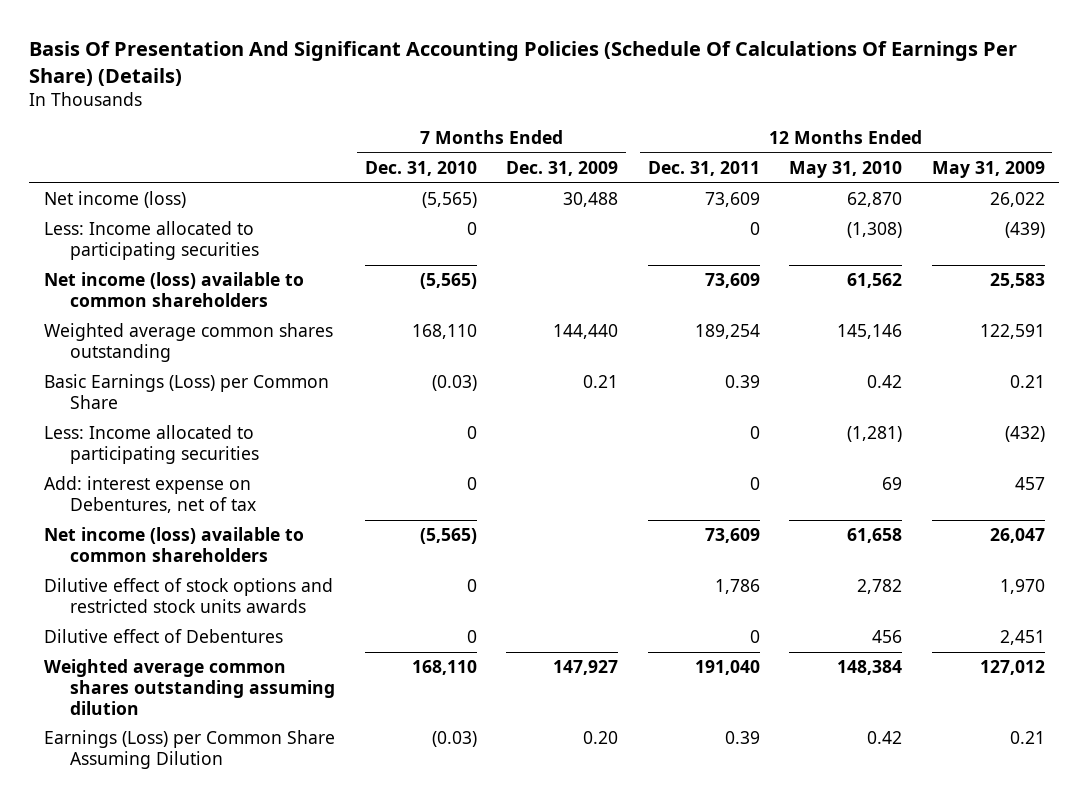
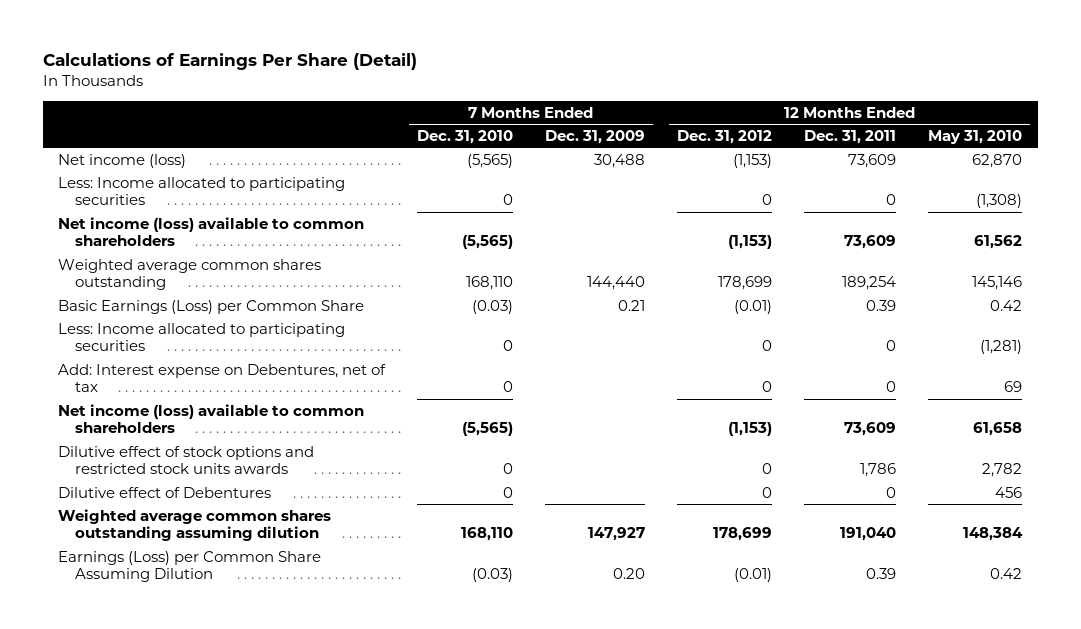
[28,40,1017,86] Basis Of Presentation And Significant Accounting Policies (Schedule Of Calculations Of Earnings Per Share) (Details) -> [42,52,417,70] Calculations of Earnings Per Share (Detail)
[931,160,1045,178] May 31, 2009 -> none
none -> [677,130,773,145] Dec. 31, 2012
[43,476,257,513] Add: interest expense on Debentures, net of tax -> [58,363,387,393] Add: Interest expense on Debentures, net of tax

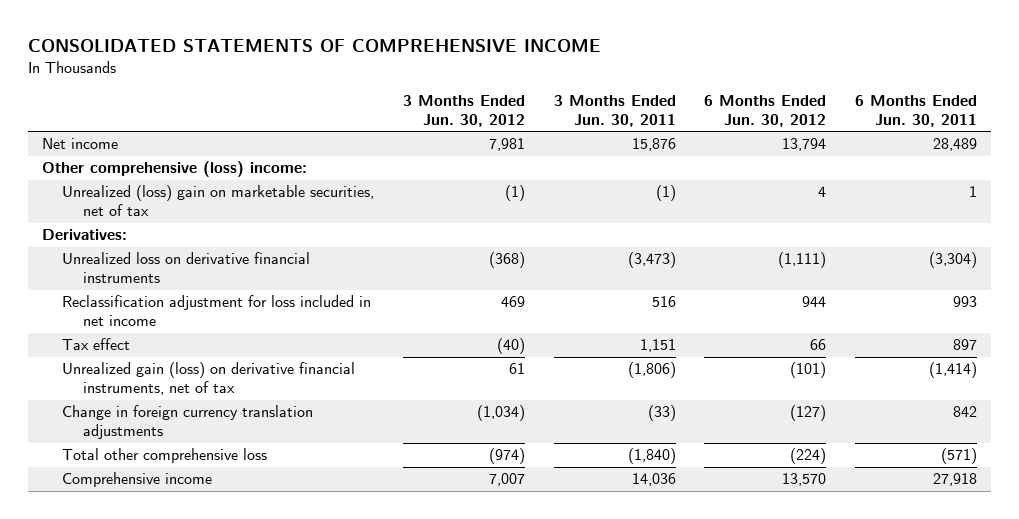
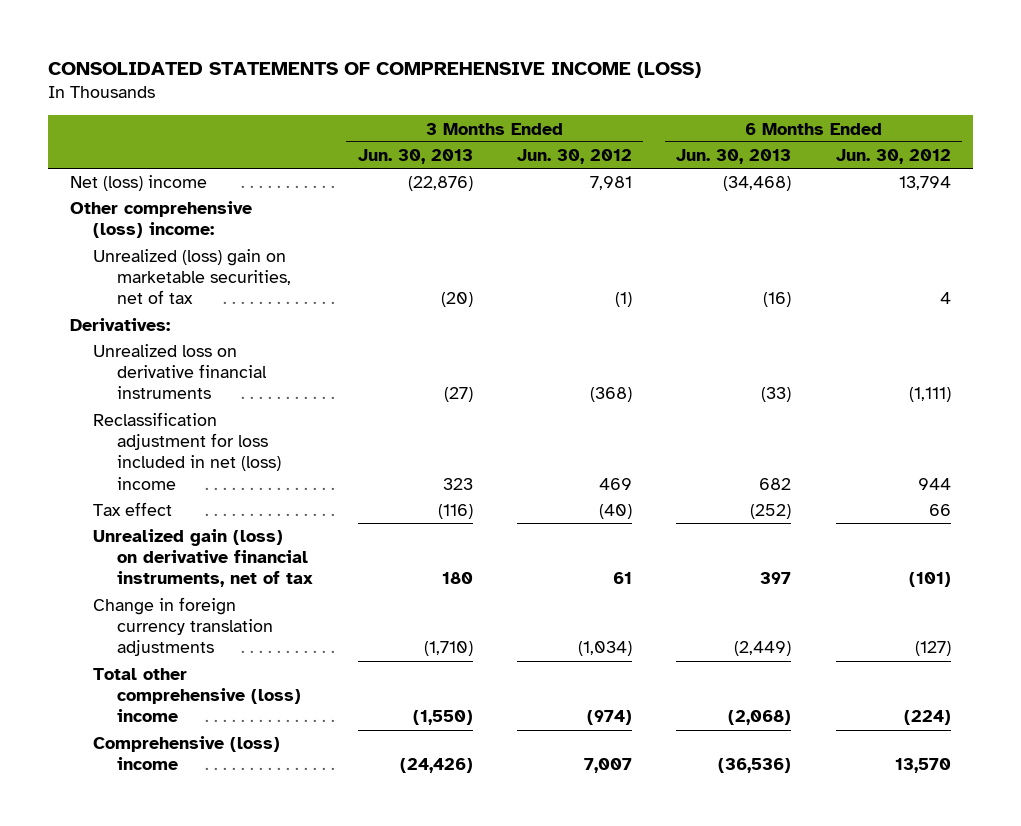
[27,39,601,53] CONSOLIDATED STATEMENTS OF COMPREHENSIVE INCOME -> [47,61,701,78] CONSOLIDATED STATEMENTS OF COMPREHENSIVE INCOME (LOSS)
[553,94,676,128] 3 Months Ended Jun. 30, 2011 -> none
[855,94,978,128] 6 Months Ended Jun. 30, 2011 -> none
none -> [357,149,473,165] Jun. 30, 2013
none -> [676,149,792,165] Jun. 30, 2013
[42,138,119,150] Net income -> [69,175,207,192] Net (loss) income
[62,295,372,327] Reclassification adjustment for loss included in net income -> [93,412,282,490] Reclassification adjustment for loss included in net (loss) income
[62,448,268,464] Total other comprehensive loss -> [93,668,302,723] Total other comprehensive (loss) income
[62,472,213,488] Comprehensive income -> [93,736,281,771] Comprehensive (loss) income

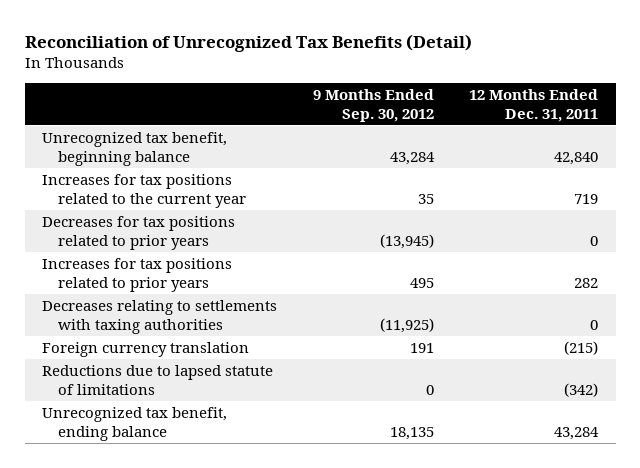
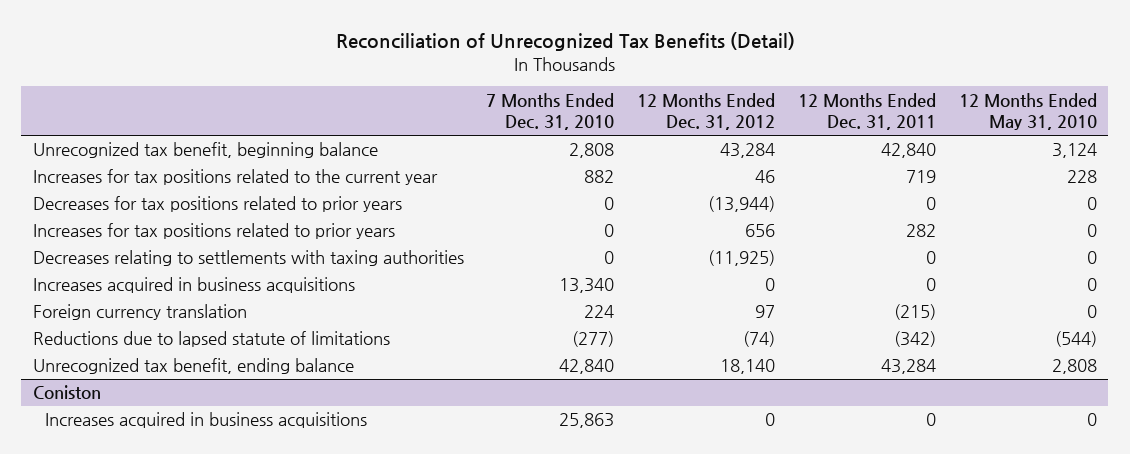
[312,88,434,122] 9 Months Ended Sep. 30, 2012 -> none
none -> [486,92,615,131] 7 Months Ended Dec. 31, 2010
none -> [637,92,776,131] 12 Months Ended Dec. 31, 2012
none -> [958,92,1097,131] 12 Months Ended May 31, 2010
none -> [32,277,355,294] Increases acquired in business acquisitions
none -> [32,385,101,400] Coniston
none -> [44,412,367,429] Increases acquired in business acquisitions

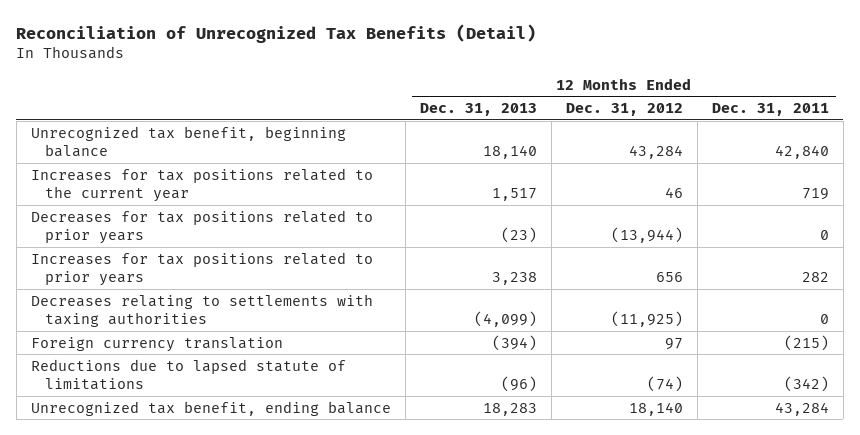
[486,92,615,131] 7 Months Ended Dec. 31, 2010 -> none
[958,92,1097,131] 12 Months Ended May 31, 2010 -> none
none -> [419,103,537,117] Dec. 31, 2013
[32,277,355,294] Increases acquired in business acquisitions -> none
[32,385,101,400] Coniston -> none
[44,412,367,429] Increases acquired in business acquisitions -> none

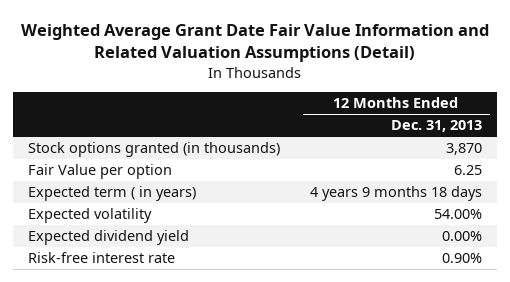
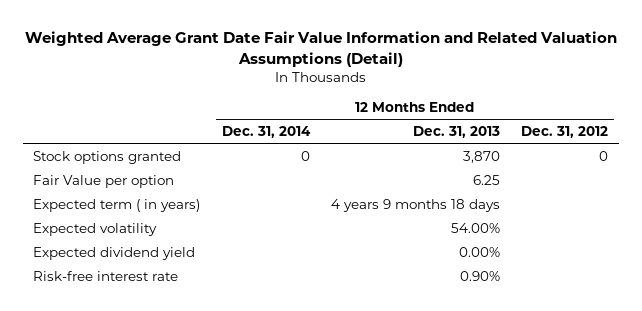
none -> [221,125,311,138] Dec. 31, 2014
none -> [521,125,609,138] Dec. 31, 2012
[28,142,281,158] Stock options granted (in thousands) -> [33,150,182,164] Stock options granted

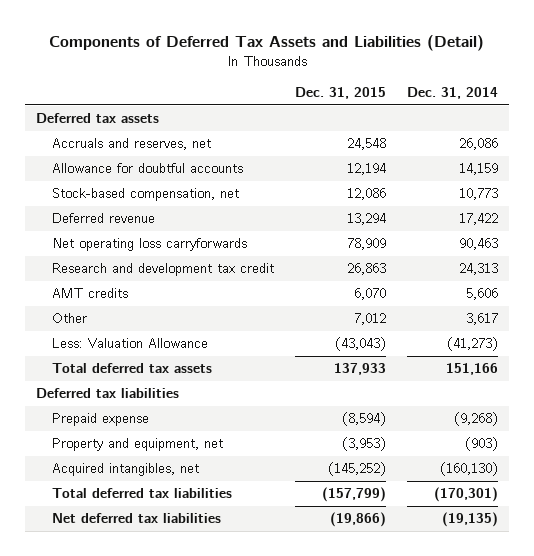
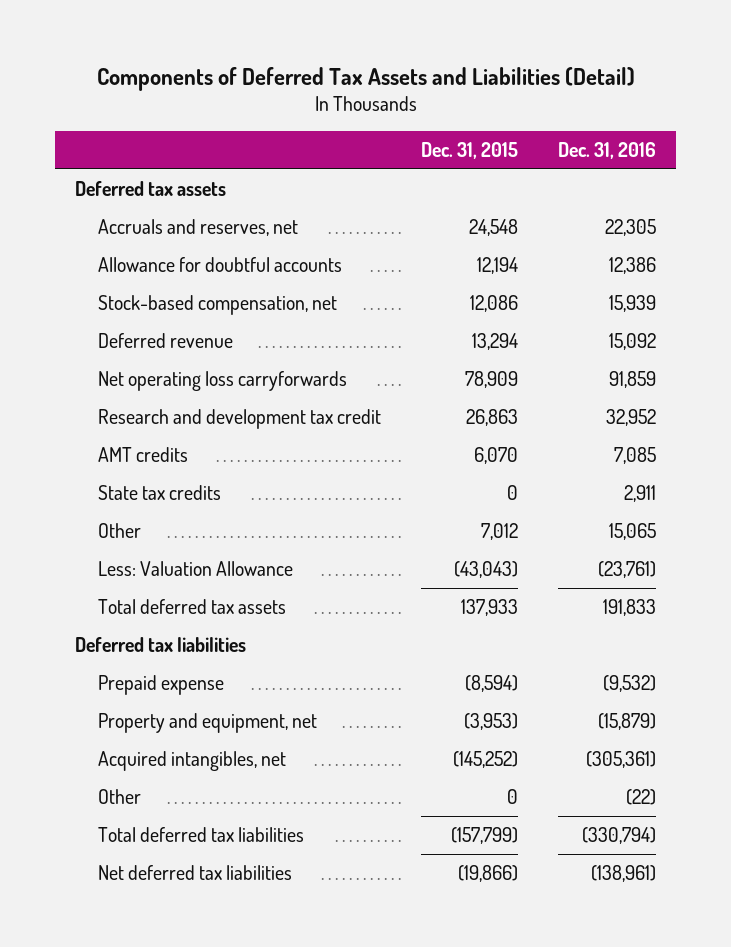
[407,87,499,100] Dec. 31, 2014 -> none
none -> [557,141,656,159] Dec. 31, 2016
none -> [98,484,222,500] State tax credits
none -> [98,788,142,804] Other

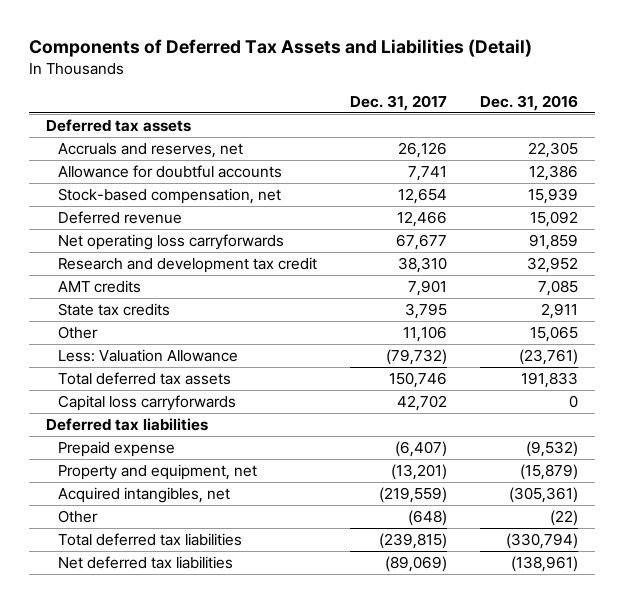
[420,141,518,159] Dec. 31, 2015 -> none
none -> [350,94,448,111] Dec. 31, 2017
none -> [57,394,236,411] Capital loss carryforwards

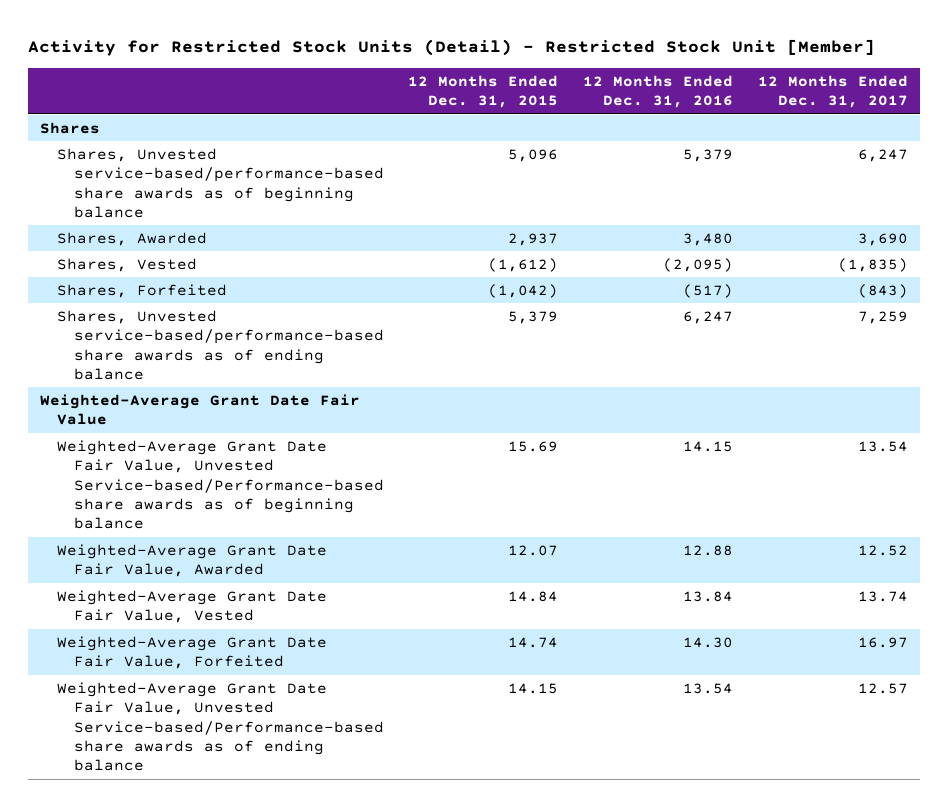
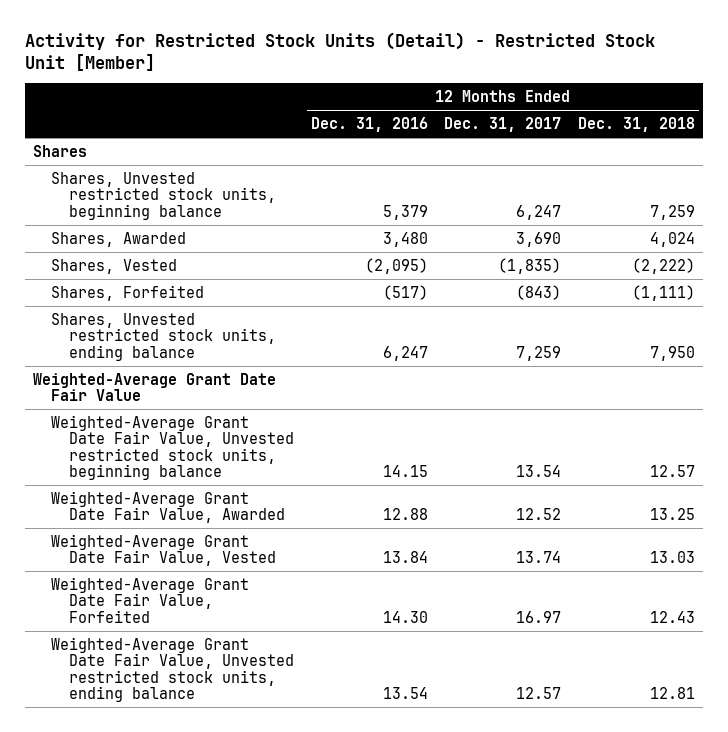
[408,74,559,109] 12 Months Ended Dec. 31, 2015 -> none
none -> [577,117,695,133] Dec. 31, 2018
[56,147,384,218] Shares, Unvested service-based/performance-based share awards as of beginning balance -> [51,171,277,220] Shares, Unvested restricted stock units, beginning balance
[56,309,384,380] Shares, Unvested service-based/performance-based share awards as of ending balance -> [51,312,277,361] Shares, Unvested restricted stock units, ending balance
[56,439,384,530] Weighted-Average Grant Date Fair Value, Unvested Service-based/Performance-based share awards as of beginning balance -> [51,414,295,481] Weighted-Average Grant Date Fair Value, Unvested restricted stock units, beginning balance
[56,681,384,772] Weighted-Average Grant Date Fair Value, Unvested Service-based/Performance-based share awards as of ending balance -> [51,636,295,703] Weighted-Average Grant Date Fair Value, Unvested restricted stock units, ending balance

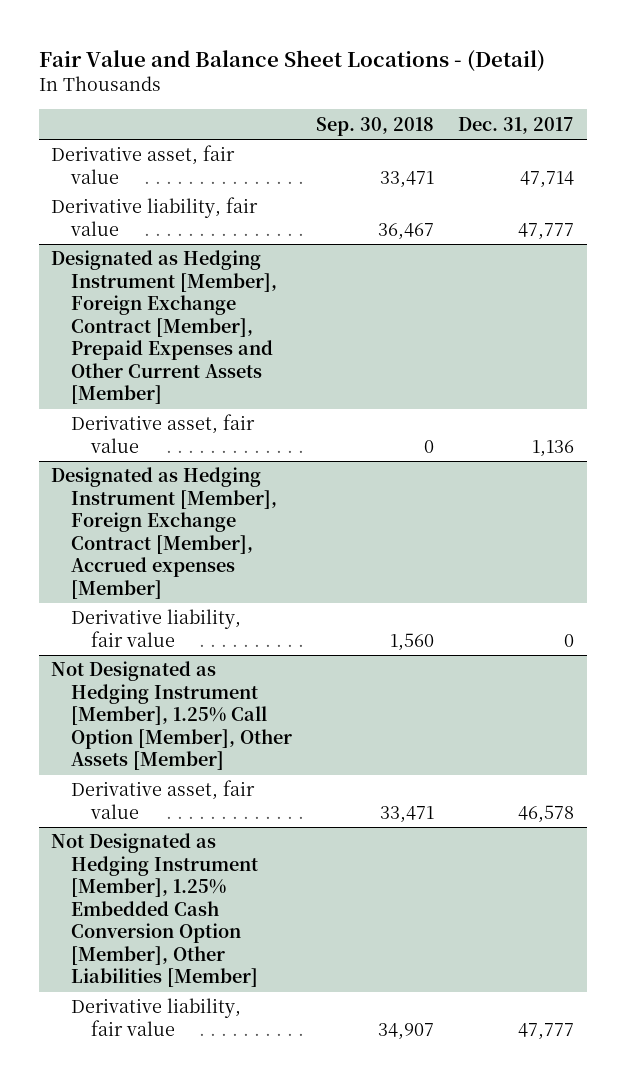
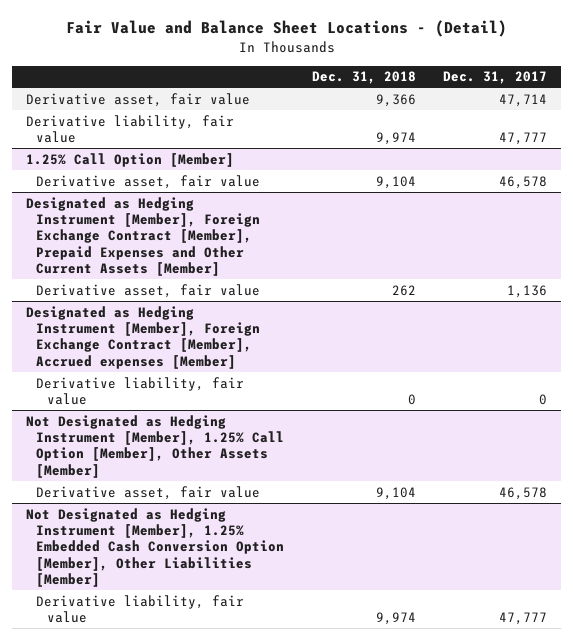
[316,116,435,136] Sep. 30, 2018 -> none
none -> [311,71,416,85] Dec. 31, 2018
none -> [25,152,234,167] 1.25% Call Option [Member]
none -> [36,174,261,189] Derivative asset, fair value

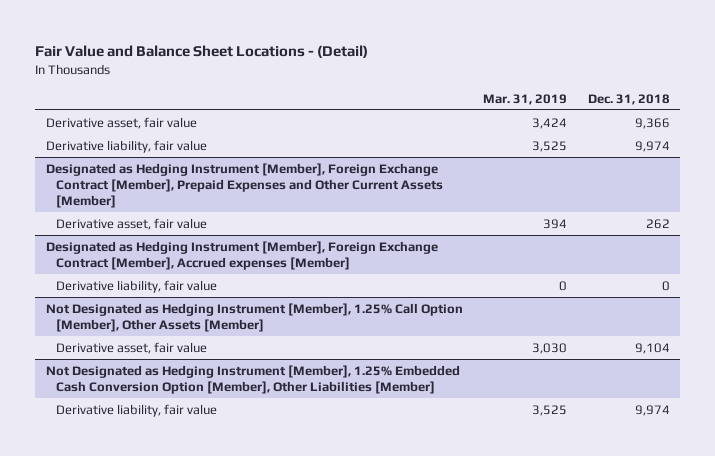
[443,71,548,85] Dec. 31, 2017 -> none
none -> [483,93,568,105] Mar. 31, 2019
[25,152,234,167] 1.25% Call Option [Member] -> none
[36,174,261,189] Derivative asset, fair value -> none

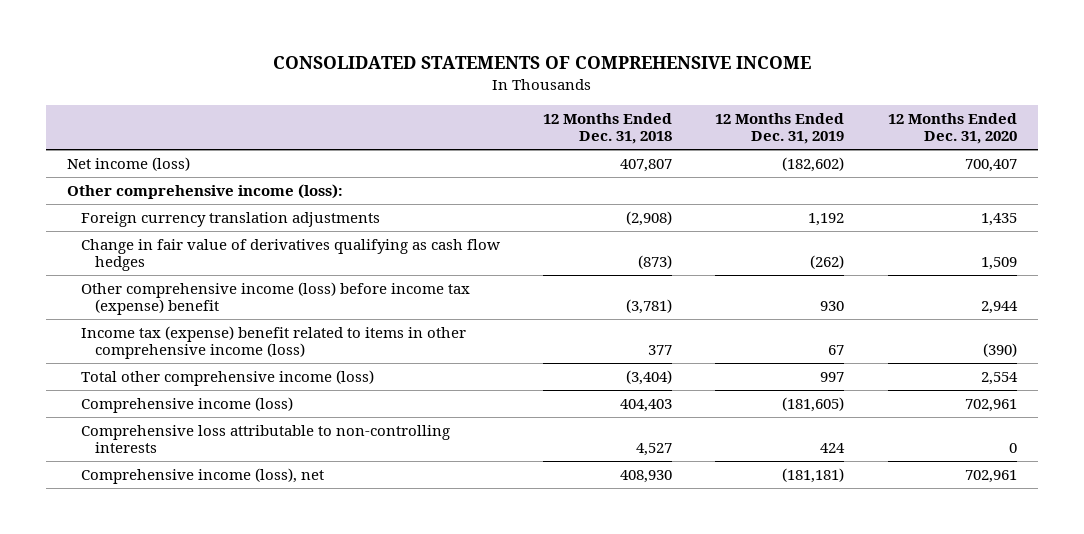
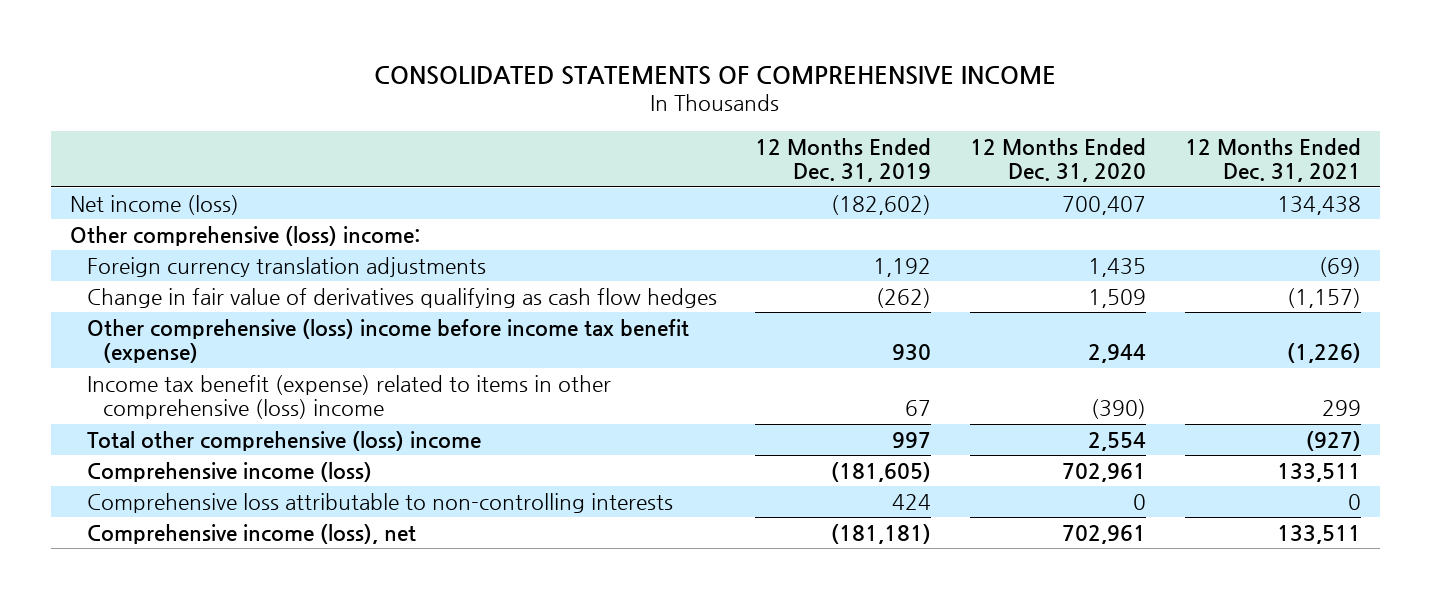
[543,112,673,145] 12 Months Ended Dec. 31, 2018 -> none
none -> [1184,137,1361,183] 12 Months Ended Dec. 31, 2021
[67,183,344,199] Other comprehensive income (loss): -> [70,225,421,246] Other comprehensive (loss) income:
[81,281,471,316] Other comprehensive income (loss) before income tax (expense) benefit -> [86,318,689,364] Other comprehensive (loss) income before income tax benefit (expense)
[81,325,467,360] Income tax (expense) benefit related to items in other comprehensive income (loss) -> [86,374,611,420] Income tax benefit (expense) related to items in other comprehensive (loss) income
[81,369,375,386] Total other comprehensive income (loss) -> [86,430,481,451] Total other comprehensive (loss) income

